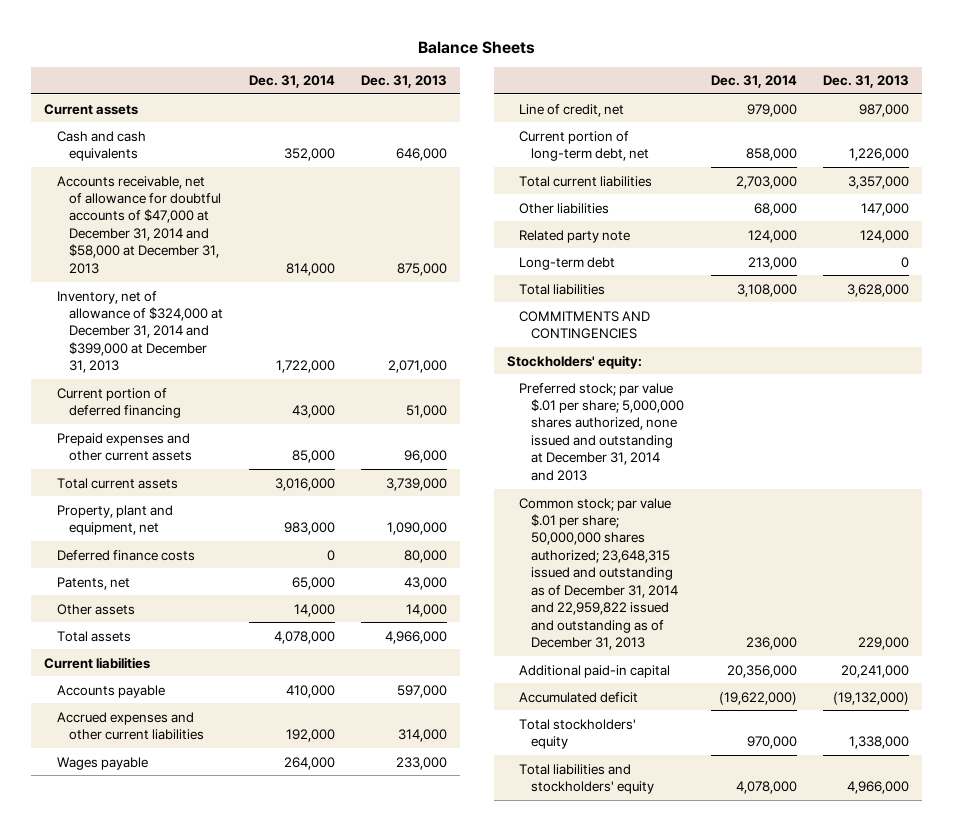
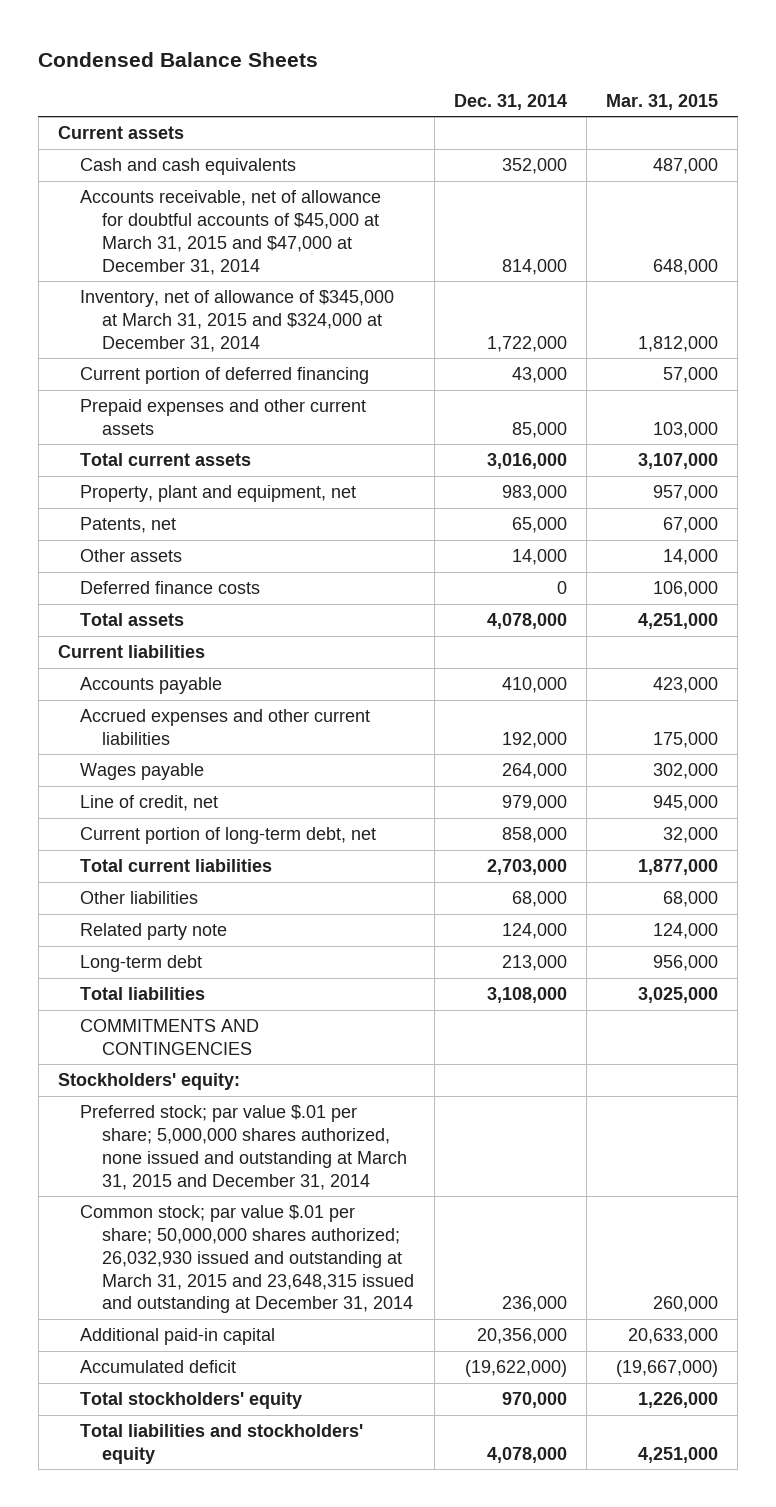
[417,40,535,54] Balance Sheets -> [38,51,319,67] Condensed Balance Sheets
[360,75,447,89] Dec. 31, 2013 -> none
none -> [605,93,718,110] Mar. 31, 2015
[56,175,222,274] Accounts receivable, net of allowance for doubtful accounts of $47,000 at December 31, 2014 and $58,000 at December 31, 2013 -> [80,190,382,275] Accounts receivable, net of allowance for doubtful accounts of $45,000 at March 31, 2015 and $47,000 at December 31, 2014
[56,290,224,374] Inventory, net of allowance of $324,000 at December 31, 2014 and $399,000 at December 31, 2013 -> [80,290,395,352] Inventory, net of allowance of $345,000 at March 31, 2015 and $324,000 at December 31, 2014
[56,549,195,561] Deferred finance costs -> [80,581,261,595] Deferred finance costs
[519,382,685,481] Preferred stock; par value $.01 per share; 5,000,000 shares authorized, none issued and outstanding at December 31, 2014 and 2013 -> [80,1105,408,1190] Preferred stock; par value $.01 per share; 5,000,000 shares authorized, none issued and outstanding at March 31, 2015 and December 31, 2014
[519,497,679,651] Common stock; par value $.01 per share; 50,000,000 shares authorized; 23,648,315 issued and outstanding as of December 31, 2014 and 22,959,822 issued and outstanding as of December 31, 2013 -> [80,1205,415,1314] Common stock; par value $.01 per share; 50,000,000 shares authorized; 26,032,930 issued and outstanding at March 31, 2015 and 23,648,315 issued and outstanding at December 31, 2014

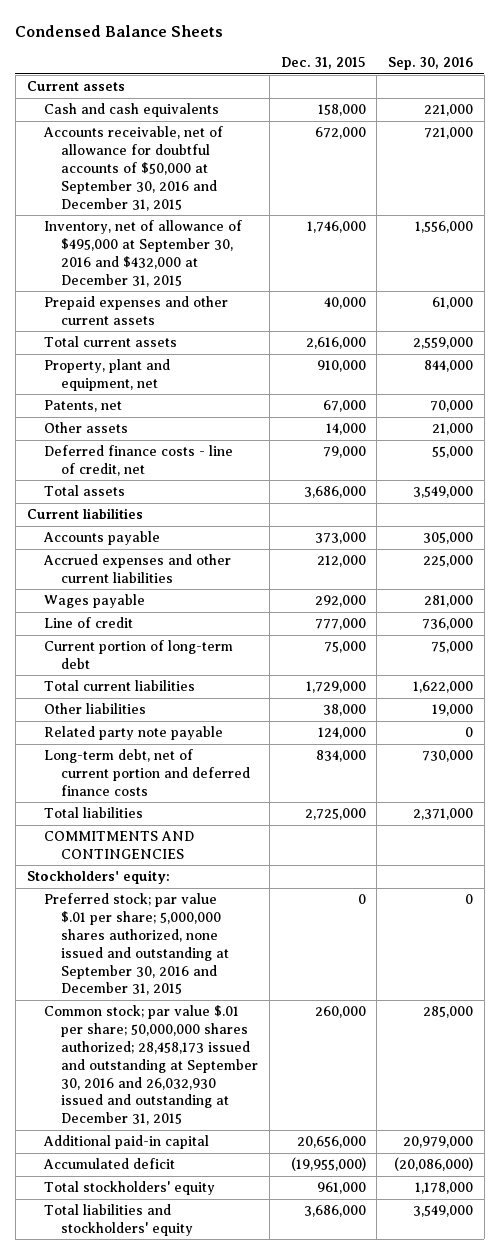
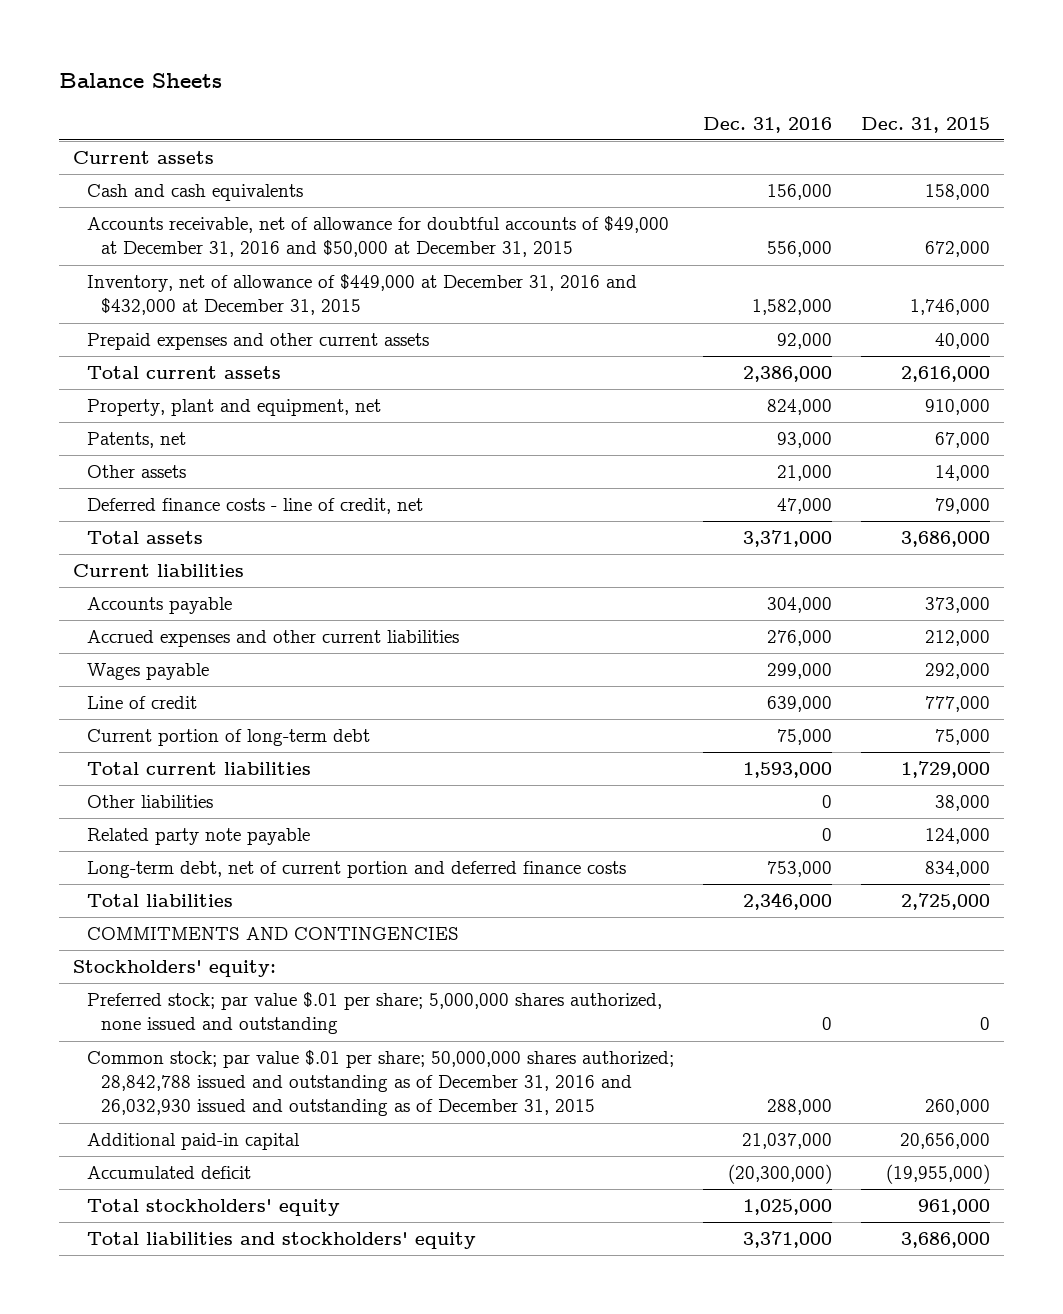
[15,25,224,38] Condensed Balance Sheets -> [58,72,222,88] Balance Sheets
[387,57,473,71] Sep. 30, 2016 -> none
none -> [702,116,832,133] Dec. 31, 2016
[43,126,224,211] Accounts receivable, net of allowance for doubtful accounts of $50,000 at September 30, 2016 and December 31, 2015 -> [87,216,670,258] Accounts receivable, net of allowance for doubtful accounts of $49,000 at December 31, 2016 and $50,000 at December 31, 2015
[44,220,243,287] Inventory, net of allowance of $495,000 at September 30, 2016 and $432,000 at December 31, 2015 -> [87,274,638,316] Inventory, net of allowance of $449,000 at December 31, 2016 and $432,000 at December 31, 2015
[44,893,230,996] Preferred stock; par value $.01 per share; 5,000,000 shares authorized, none issued and outstanding at September 30, 2016 and December 31, 2015 -> [87,992,663,1035] Preferred stock; par value $.01 per share; 5,000,000 shares authorized, none issued and outstanding
[44,1005,259,1126] Common stock; par value $.01 per share; 50,000,000 shares authorized; 28,458,173 issued and outstanding at September 30, 2016 and 26,032,930 issued and outstanding at December 31, 2015 -> [87,1050,675,1117] Common stock; par value $.01 per share; 50,000,000 shares authorized; 28,842,788 issued and outstanding as of December 31, 2016 and 26,032,930 issued and outstanding as of December 31, 2015

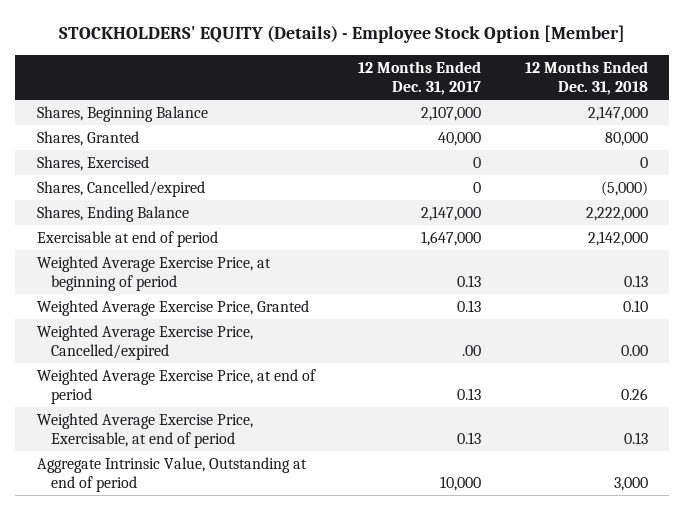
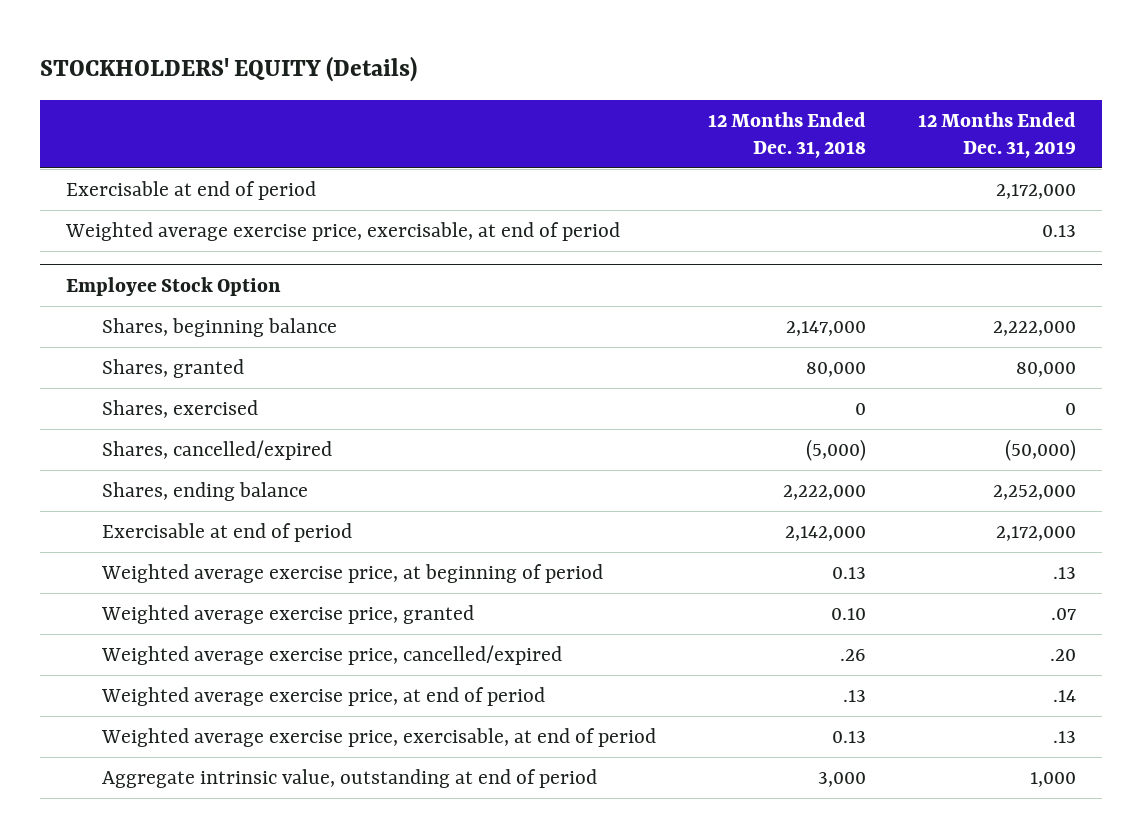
[59,25,626,44] STOCKHOLDERS' EQUITY (Details) - Employee Stock Option [Member] -> [40,56,418,83] STOCKHOLDERS' EQUITY (Details)
[358,60,482,96] 12 Months Ended Dec. 31, 2017 -> none
none -> [917,111,1076,158] 12 Months Ended Dec. 31, 2019
none -> [66,181,317,201] Exercisable at end of period
none -> [65,222,621,242] Weighted average exercise price, exercisable, at end of period
none -> [66,276,282,296] Employee Stock Option
[36,105,208,122] Shares, Beginning Balance -> [101,318,337,338] Shares, beginning balance
[36,130,139,146] Shares, Granted -> [101,359,244,379] Shares, granted
[36,155,149,171] Shares, Exercised -> [101,400,258,419] Shares, exercised
[36,180,205,197] Shares, Cancelled/expired -> [101,440,332,461] Shares, cancelled/expired
[36,205,189,222] Shares, Ending Balance -> [101,482,308,502] Shares, ending balance
[36,255,271,292] Weighted Average Exercise Price, at beginning of period -> [100,564,603,584] Weighted average exercise price, at beginning of period
[36,299,309,316] Weighted Average Exercise Price, Granted -> [100,605,474,625] Weighted average exercise price, granted
[36,324,253,361] Weighted Average Exercise Price, Cancelled/expired -> [100,645,562,666] Weighted average exercise price, cancelled/expired
[620,345,648,357] 0.00 -> [839,649,866,662] .26
[36,368,316,405] Weighted Average Exercise Price, at end of period -> [100,687,545,707] Weighted average exercise price, at end of period
[620,388,648,401] 0.26 -> [842,690,866,703] .13
[36,412,253,449] Weighted Average Exercise Price, Exercisable, at end of period -> [100,728,656,748] Weighted average exercise price, exercisable, at end of period
[36,456,307,493] Aggregate Intrinsic Value, Outstanding at end of period -> [101,769,597,789] Aggregate intrinsic value, outstanding at end of period

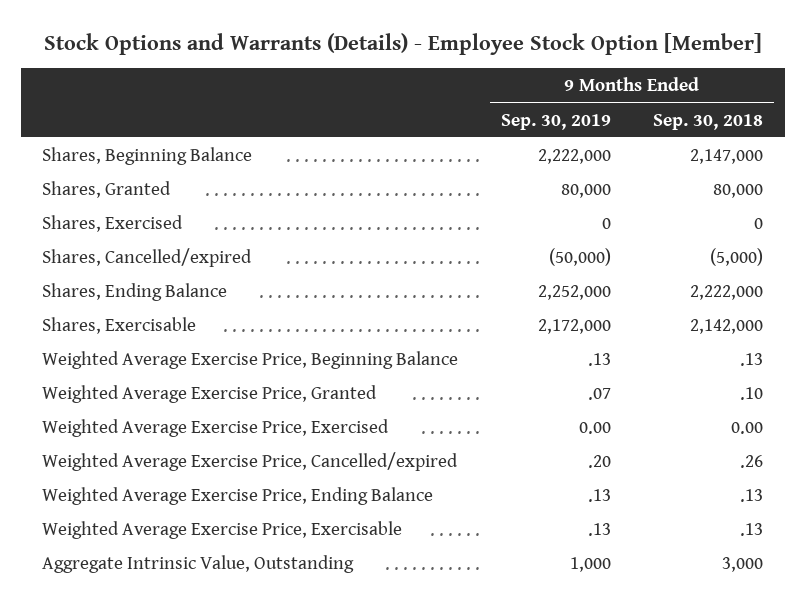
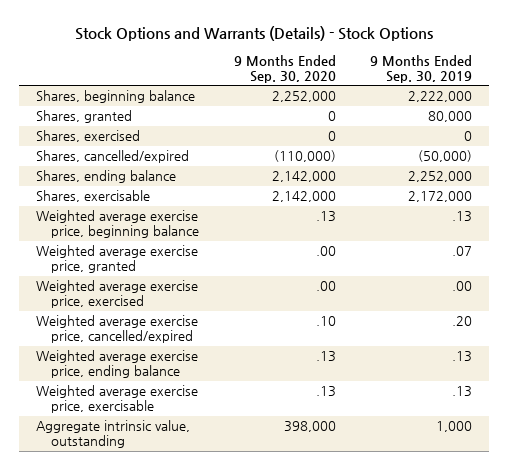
[43,32,762,55] Stock Options and Warrants (Details) - Employee Stock Option [Member] -> [74,26,433,42] Stock Options and Warrants (Details) - Stock Options
[653,113,764,130] Sep. 30, 2018 -> none
none -> [233,55,336,83] 9 Months Ended Sep. 30, 2020
[42,146,253,165] Shares, Beginning Balance -> [35,90,195,104] Shares, beginning balance
[42,180,172,198] Shares, Granted -> [35,110,132,124] Shares, granted
[42,214,184,232] Shares, Exercised -> [35,130,140,143] Shares, exercised
[42,247,253,267] Shares, Cancelled/expired -> [35,150,189,164] Shares, cancelled/expired
[42,282,228,301] Shares, Ending Balance -> [35,170,176,184] Shares, ending balance
[42,316,197,334] Shares, Exercisable -> [35,190,150,203] Shares, exercisable
[42,350,459,369] Weighted Average Exercise Price, Beginning Balance -> [35,210,200,239] Weighted average exercise price, beginning balance
[42,384,378,403] Weighted Average Exercise Price, Granted -> [35,245,198,274] Weighted average exercise price, granted
[42,418,390,437] Weighted Average Exercise Price, Exercised -> [35,280,198,309] Weighted average exercise price, exercised
[578,421,611,434] 0.00 -> [452,281,473,292] .00
[42,451,459,471] Weighted Average Exercise Price, Cancelled/expired -> [35,315,198,344] Weighted average exercise price, cancelled/expired
[42,486,434,505] Weighted Average Exercise Price, Ending Balance -> [35,350,198,379] Weighted average exercise price, ending balance
[42,520,403,539] Weighted Average Exercise Price, Exercisable -> [35,385,198,414] Weighted average exercise price, exercisable
[42,554,355,573] Aggregate Intrinsic Value, Outstanding -> [35,420,190,449] Aggregate intrinsic value, outstanding

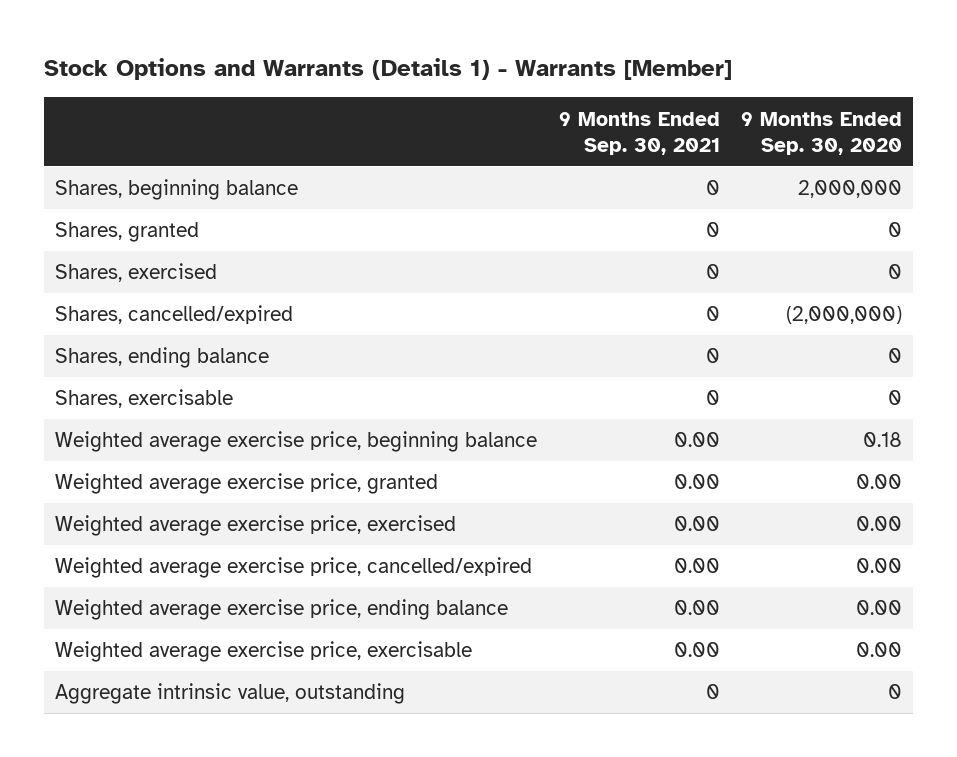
[74,26,433,42] Stock Options and Warrants (Details) - Stock Options -> [43,58,732,81] Stock Options and Warrants (Details 1) - Warrants [Member]
[370,55,473,83] 9 Months Ended Sep. 30, 2019 -> none
none -> [558,111,720,155] 9 Months Ended Sep. 30, 2021
[271,91,336,103] 2,252,000 -> [798,180,903,199] 2,000,000
[273,150,336,163] (110,000) -> [786,306,903,325] (2,000,000)
[271,171,336,183] 2,142,000 -> [888,348,903,364] 0
[271,191,336,203] 2,142,000 -> [888,390,903,406] 0
[315,211,336,223] .13 -> [863,432,903,448] 0.18
[315,246,336,257] .00 -> [856,474,903,490] 0.00
[315,281,336,292] .00 -> [856,516,903,532] 0.00
[315,316,336,327] .10 -> [856,558,903,574] 0.00
[315,351,336,363] .13 -> [856,600,903,616] 0.00
[315,386,336,398] .13 -> [856,642,903,658] 0.00
[283,421,336,433] 398,000 -> [888,684,903,700] 0

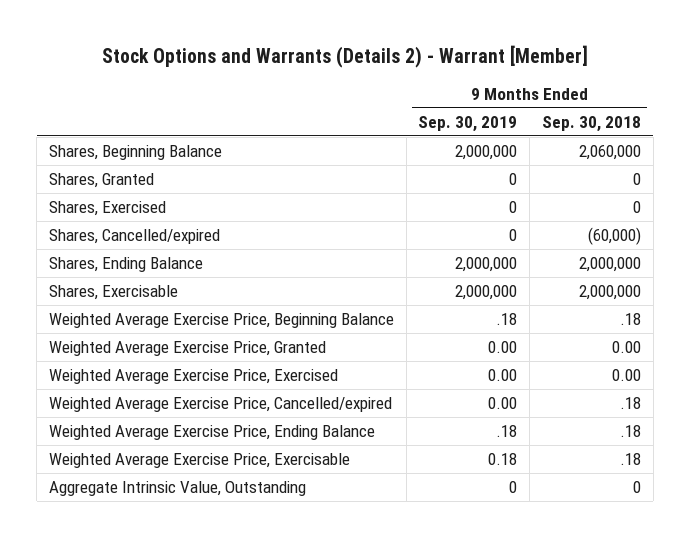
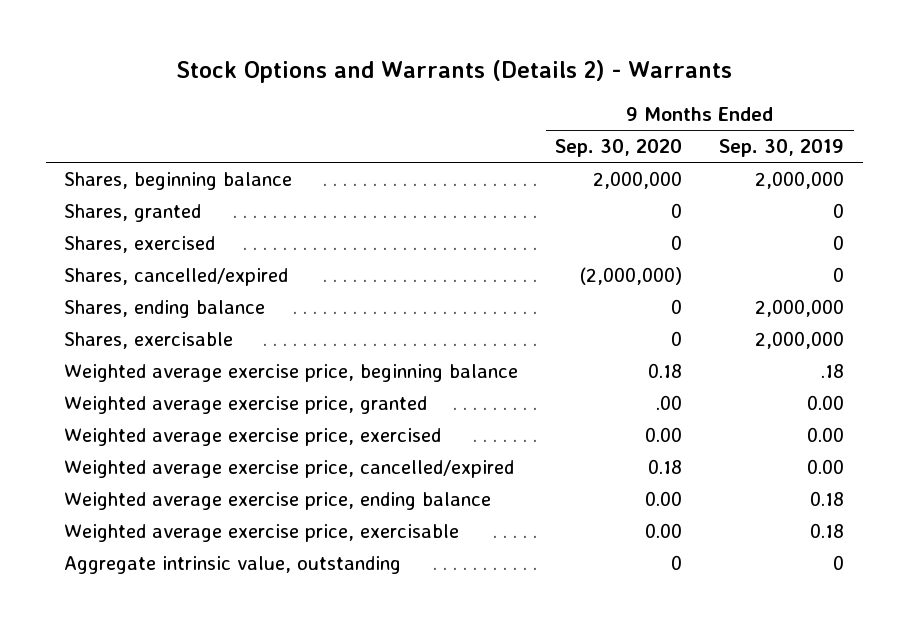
[101,44,588,68] Stock Options and Warrants (Details 2) - Warrant [Member] -> [176,59,733,83] Stock Options and Warrants (Details 2) - Warrants
[542,115,642,132] Sep. 30, 2018 -> none
none -> [555,139,683,158] Sep. 30, 2020
[48,144,222,160] Shares, Beginning Balance -> [64,172,293,191] Shares, beginning balance
[48,172,154,188] Shares, Granted -> [64,204,202,223] Shares, granted
[48,200,166,216] Shares, Exercised -> [64,236,216,254] Shares, exercised
[48,228,220,244] Shares, Cancelled/expired -> [64,268,289,287] Shares, cancelled/expired
[48,256,203,272] Shares, Ending Balance -> [64,300,266,319] Shares, ending balance
[48,284,178,300] Shares, Exercisable -> [64,332,234,350] Shares, exercisable
[48,312,394,328] Weighted Average Exercise Price, Beginning Balance -> [64,364,519,383] Weighted average exercise price, beginning balance
[48,340,326,356] Weighted Average Exercise Price, Granted -> [64,396,428,415] Weighted average exercise price, granted
[48,368,338,384] Weighted Average Exercise Price, Exercised -> [64,428,442,447] Weighted average exercise price, exercised
[48,396,392,412] Weighted Average Exercise Price, Cancelled/expired -> [64,460,515,479] Weighted average exercise price, cancelled/expired
[48,424,375,440] Weighted Average Exercise Price, Ending Balance -> [64,492,492,511] Weighted average exercise price, ending balance
[496,424,518,437] .18 -> [810,491,845,507] 0.18
[48,452,350,468] Weighted Average Exercise Price, Exercisable -> [64,524,460,543] Weighted average exercise price, exercisable
[48,480,306,496] Aggregate Intrinsic Value, Outstanding -> [64,556,402,575] Aggregate intrinsic value, outstanding

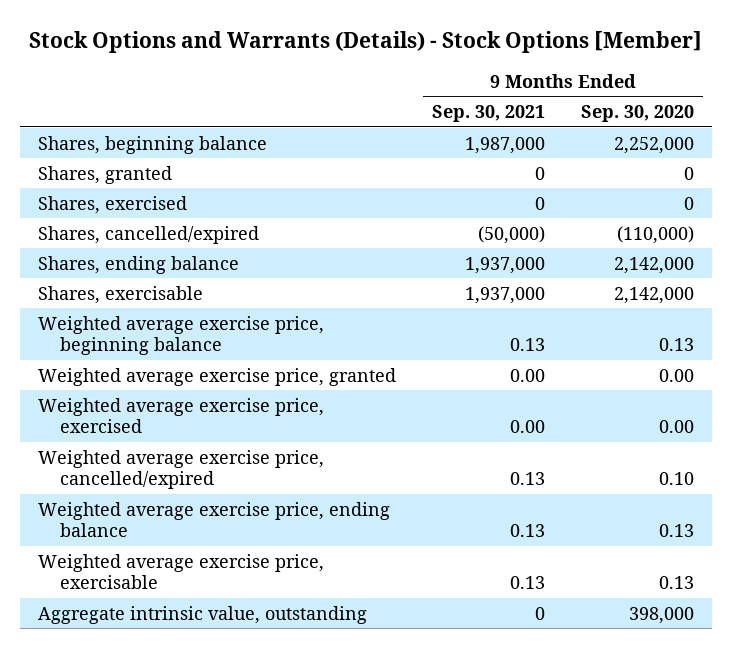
[176,59,733,83] Stock Options and Warrants (Details 2) - Warrants -> [29,31,703,54] Stock Options and Warrants (Details) - Stock Options [Member]
[719,139,845,158] Sep. 30, 2019 -> none
none -> [432,105,546,123] Sep. 30, 2021
[593,171,683,190] 2,000,000 -> [614,136,695,154] 2,252,000
[580,267,683,286] (2,000,000) -> [617,225,695,244] (110,000)
[671,299,683,315] 0 -> [614,256,695,274] 2,142,000
[671,331,683,347] 0 -> [614,286,695,304] 2,142,000
[648,363,683,379] 0.18 -> [659,338,695,352] 0.13
[656,395,683,411] .00 -> [659,368,695,382] 0.00
[648,459,683,475] 0.18 -> [659,472,695,486] 0.10
[645,491,683,507] 0.00 -> [659,524,695,538] 0.13
[645,523,683,539] 0.00 -> [659,576,695,590] 0.13
[671,555,683,571] 0 -> [629,606,695,624] 398,000

